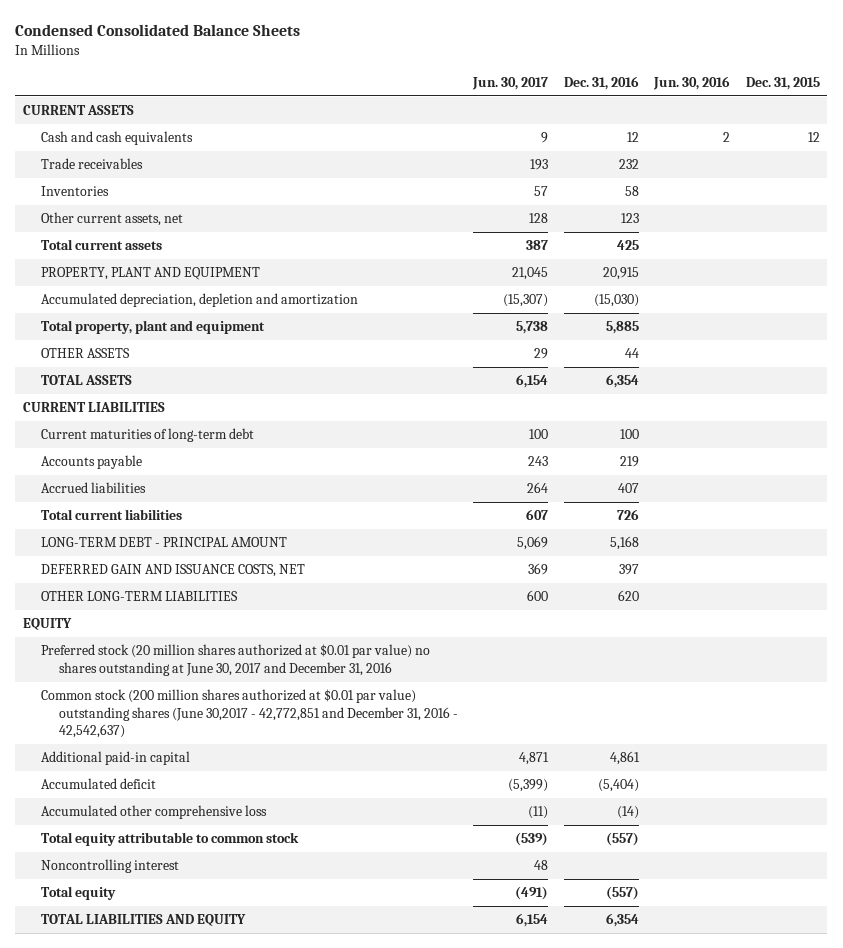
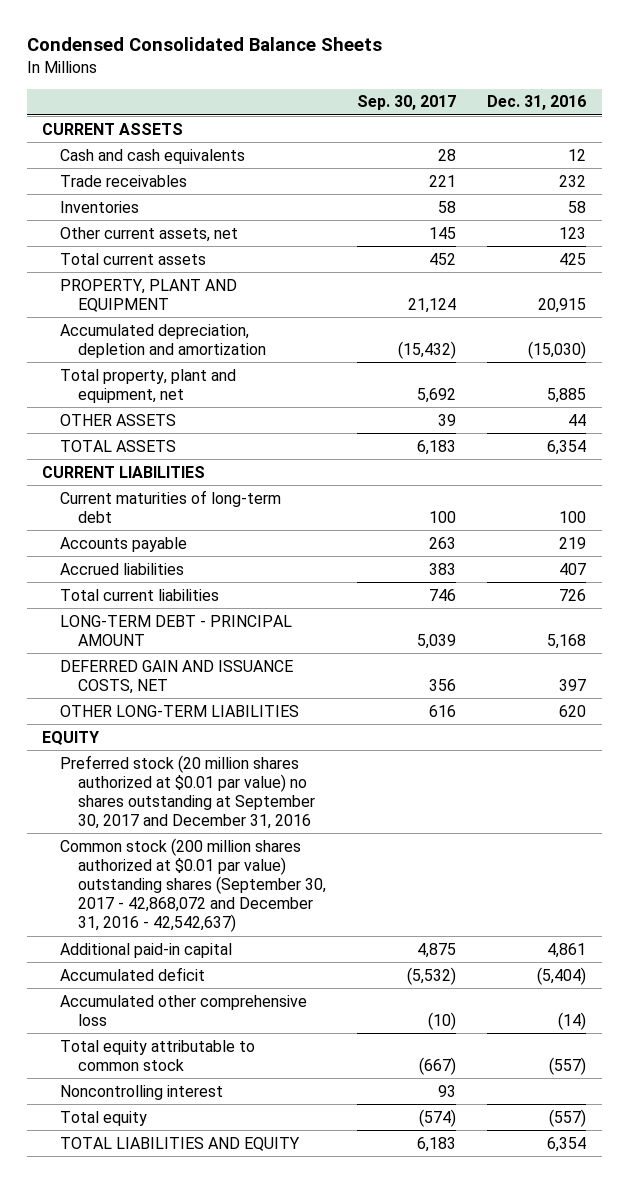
[472,76,549,90] Jun. 30, 2017 -> none
[653,75,731,90] Jun. 30, 2016 -> none
[745,76,820,90] Dec. 31, 2015 -> none
none -> [357,95,457,111] Sep. 30, 2017
[40,320,265,335] Total property, plant and equipment -> [60,368,237,403] Total property, plant and equipment, net
[40,644,430,676] Preferred stock (20 million shares authorized at $0.01 par value) no shares outstanding at June 30, 2017 and December 31, 2016 -> [60,754,316,830] Preferred stock (20 million shares authorized at $0.01 par value) no shares outstanding at September 30, 2017 and December 31, 2016
[40,689,458,738] Common stock (200 million shares authorized at $0.01 par value) outstanding shares (June 30,2017 - 42,772,851 and December 31, 2016 - 42,542,637) -> [60,837,327,933] Common stock (200 million shares authorized at $0.01 par value) outstanding shares (September 30, 2017 - 42,868,072 and December 31, 2016 - 42,542,637)

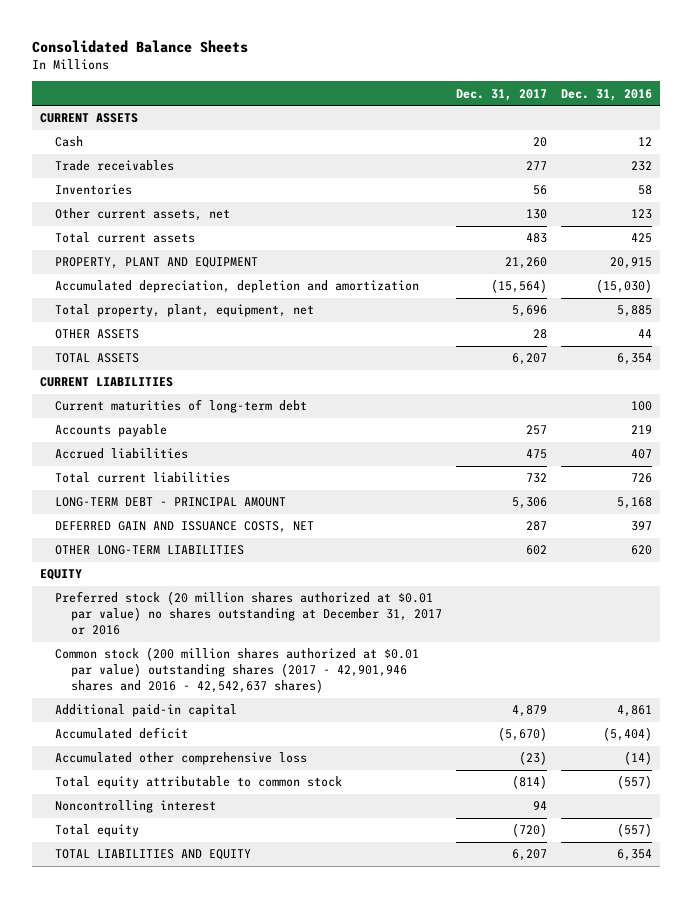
[26,37,382,52] Condensed Consolidated Balance Sheets -> [32,39,249,53] Consolidated Balance Sheets
[357,95,457,111] Sep. 30, 2017 -> none
none -> [456,88,548,101] Dec. 31, 2017
[60,148,246,164] Cash and cash equivalents -> none
none -> [55,136,84,148] Cash
[60,368,237,403] Total property, plant and equipment, net -> [55,304,315,318] Total property, plant, equipment, net
[60,754,316,830] Preferred stock (20 million shares authorized at $0.01 par value) no shares outstanding at September 30, 2017 and December 31, 2016 -> [55,591,442,636] Preferred stock (20 million shares authorized at $0.01 par value) no shares outstanding at December 31, 2017 or 2016
[60,837,327,933] Common stock (200 million shares authorized at $0.01 par value) outstanding shares (September 30, 2017 - 42,868,072 and December 31, 2016 - 42,542,637) -> [55,647,420,694] Common stock (200 million shares authorized at $0.01 par value) outstanding shares (2017 - 42,901,946 shares and 2016 - 42,542,637 shares)

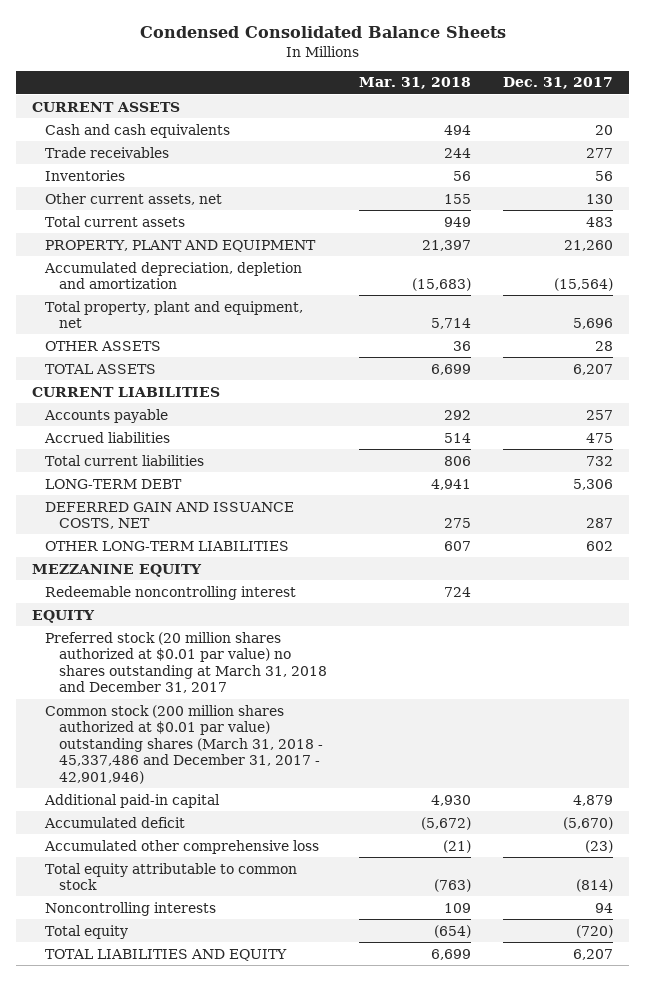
[32,39,249,53] Consolidated Balance Sheets -> [139,25,506,38] Condensed Consolidated Balance Sheets
[561,88,653,101] Dec. 31, 2016 -> none
none -> [358,77,471,90] Mar. 31, 2018
[55,136,84,148] Cash -> none
none -> [45,123,231,138] Cash and cash equivalents
[55,304,315,318] Total property, plant, equipment, net -> [45,300,304,329] Total property, plant and equipment, net
[55,399,308,414] Current maturities of long-term debt -> none
[55,497,287,508] LONG-TERM DEBT - PRINCIPAL AMOUNT -> [45,478,183,489] LONG-TERM DEBT
none -> [31,563,202,577] MEZZANINE EQUITY
none -> [45,585,297,600] Redeemable noncontrolling interest
[55,591,442,636] Preferred stock (20 million shares authorized at $0.01 par value) no shares outstanding at December 31, 2017 or 2016 -> [45,631,327,694] Preferred stock (20 million shares authorized at $0.01 par value) no shares outstanding at March 31, 2018 and December 31, 2017
[55,647,420,694] Common stock (200 million shares authorized at $0.01 par value) outstanding shares (2017 - 42,901,946 shares and 2016 - 42,542,637 shares) -> [45,704,323,784] Common stock (200 million shares authorized at $0.01 par value) outstanding shares (March 31, 2018 - 45,337,486 and December 31, 2017 - 42,901,946)
[55,800,217,814] Noncontrolling interest -> [45,901,217,916] Noncontrolling interests

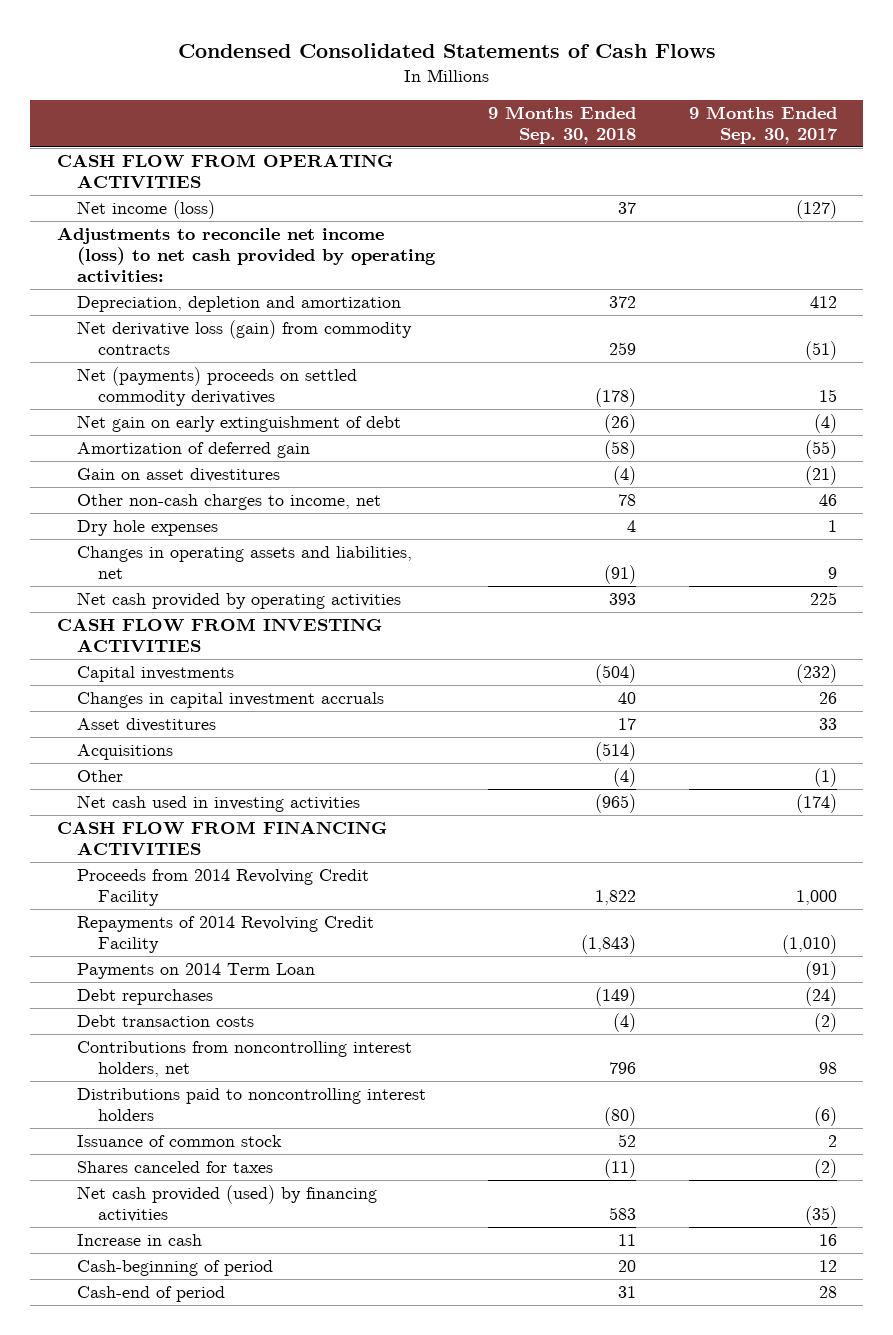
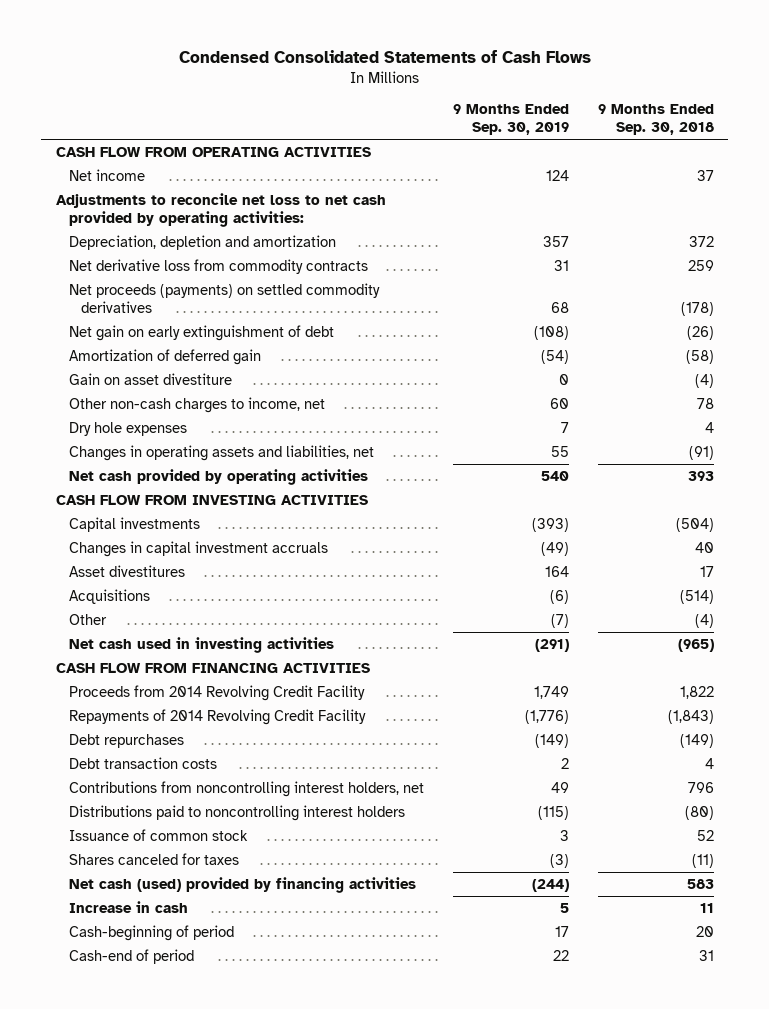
[688,106,838,144] 9 Months Ended Sep. 30, 2017 -> none
none -> [452,103,569,136] 9 Months Ended Sep. 30, 2019
[77,200,216,220] Net income (loss) -> [68,168,145,181] Net income
[56,227,437,283] Adjustments to reconcile net income (loss) to net cash provided by operating activities: -> [55,192,386,228] Adjustments to reconcile net loss to net cash provided by operating activities:
[77,320,413,355] Net derivative loss (gain) from commodity contracts -> [68,258,368,274] Net derivative loss from commodity contracts
[77,367,358,406] Net (payments) proceeds on settled commodity derivatives -> [68,282,380,314] Net proceeds (payments) on settled commodity derivatives
[77,468,281,483] Gain on asset divestitures -> [68,372,232,385] Gain on asset divestiture
[77,963,316,980] Payments on 2014 Term Loan -> none
[612,1013,636,1033] (4) -> [704,757,714,769] 4
[77,1185,378,1222] Net cash provided (used) by financing activities -> [68,876,416,893] Net cash (used) provided by financing activities

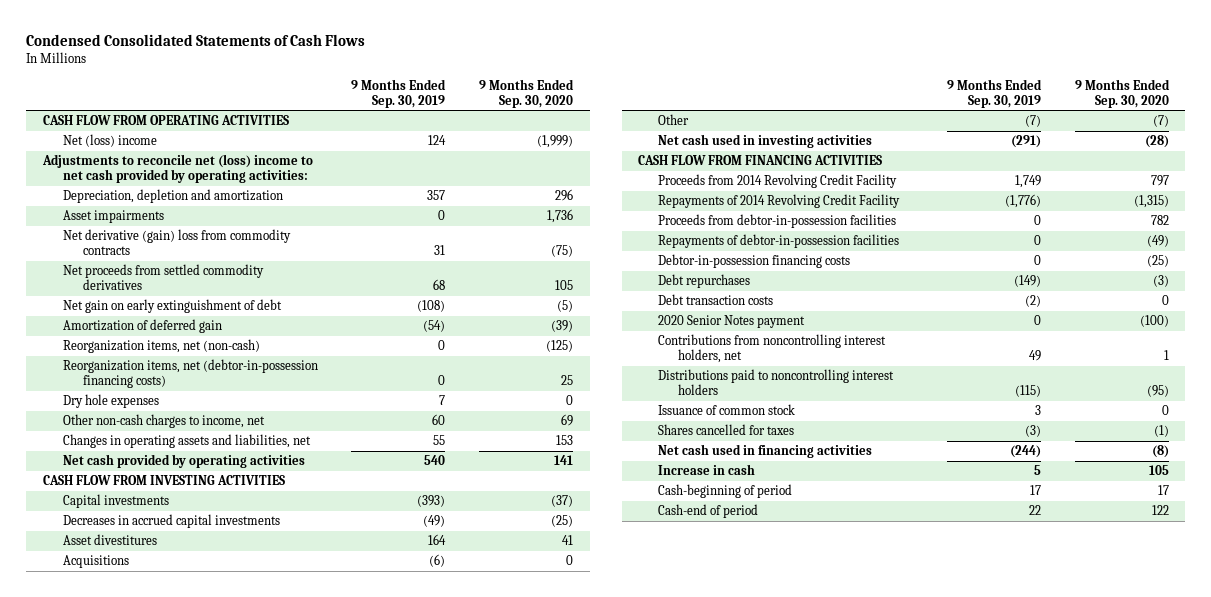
[597,103,714,136] 9 Months Ended Sep. 30, 2018 -> none
none -> [478,78,574,109] 9 Months Ended Sep. 30, 2020
[68,168,145,181] Net income -> [62,134,157,148] Net (loss) income
[55,192,386,228] Adjustments to reconcile net loss to net cash provided by operating activities: -> [41,154,313,184] Adjustments to reconcile net (loss) income to net cash provided by operating activities:
none -> [62,210,164,224] Asset impairments
[68,258,368,274] Net derivative loss from commodity contracts -> [62,229,291,256] Net derivative (gain) loss from commodity contracts
[68,282,380,314] Net proceeds (payments) on settled commodity derivatives -> [62,264,264,291] Net proceeds from settled commodity derivatives
[68,372,232,385] Gain on asset divestiture -> none
none -> [62,339,260,354] Reorganization items, net (non-cash)
none -> [62,359,318,389] Reorganization items, net (debtor-in-possession financing costs)
[68,396,325,413] Other non-cash charges to income, net -> [62,414,265,429] Other non-cash charges to income, net
[68,540,328,557] Changes in capital investment accruals -> [62,514,280,529] Decreases in accrued capital investments
none -> [658,214,897,229] Proceeds from debtor-in-possession facilities
none -> [658,234,900,249] Repayments of debtor-in-possession facilities
none -> [658,254,851,269] Debtor-in-possession financing costs
[560,757,569,769] 2 -> [1025,295,1042,308] (2)
none -> [658,315,806,329] 2020 Senior Notes payment
[68,852,239,865] Shares canceled for taxes -> [658,424,795,436] Shares cancelled for taxes
[68,876,416,893] Net cash (used) provided by financing activities -> [658,444,873,459] Net cash used in financing activities

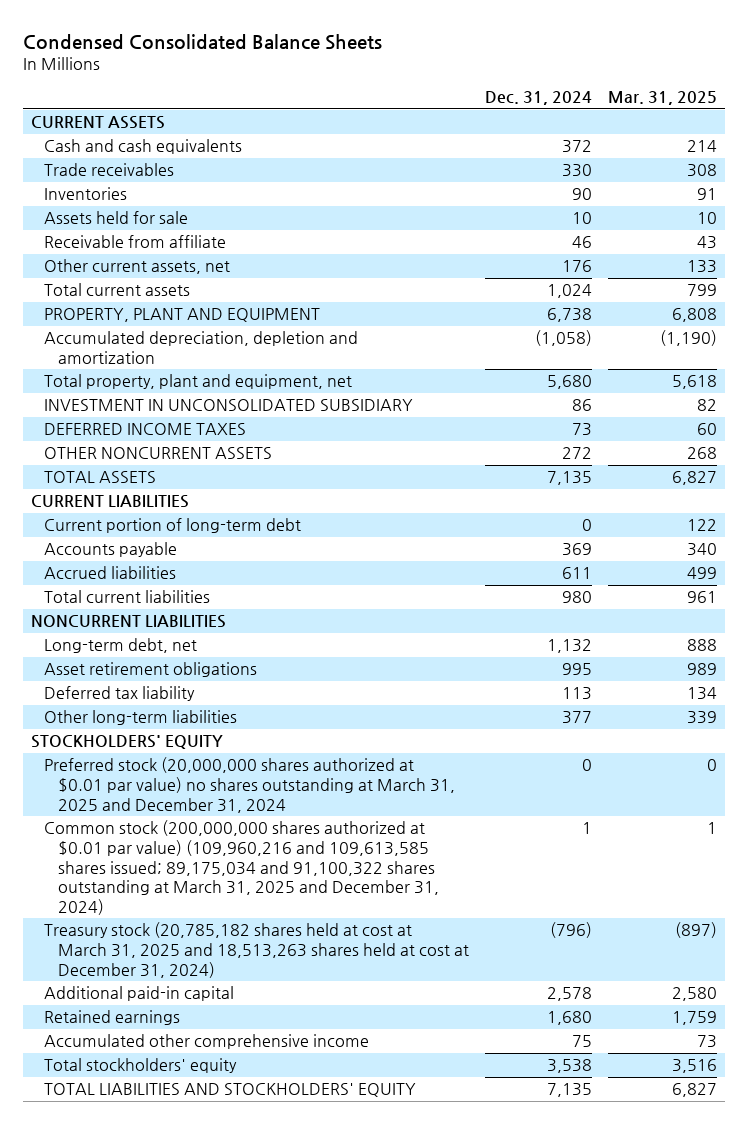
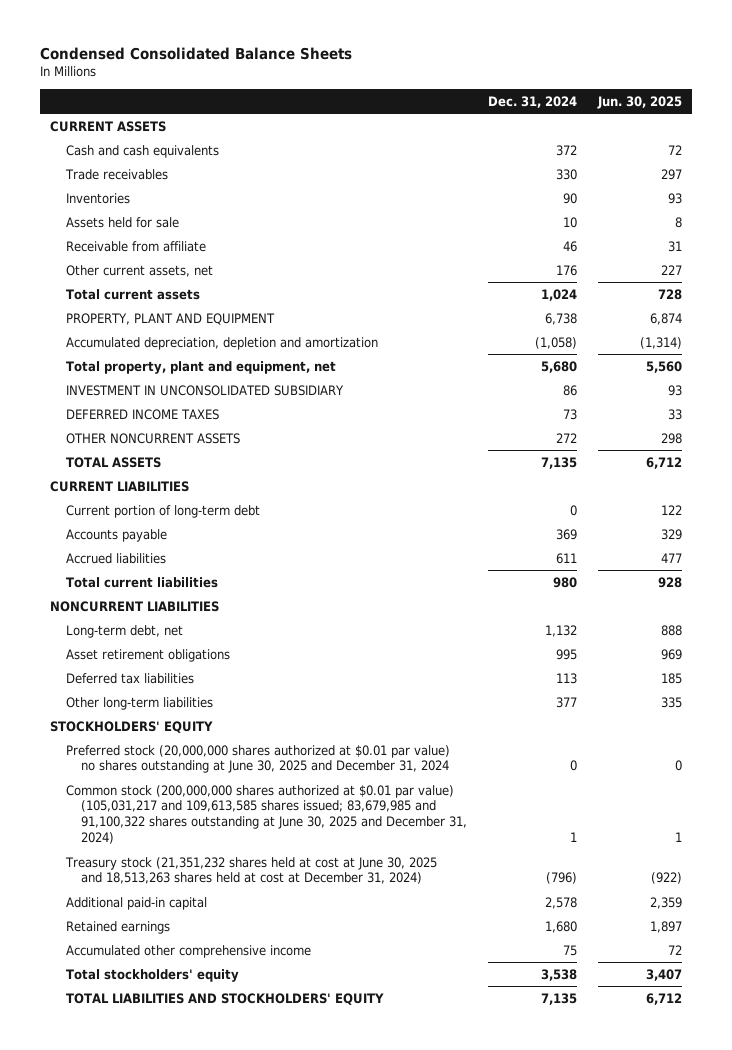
[608,91,718,106] Mar. 31, 2025 -> none
none -> [596,95,682,109] Jun. 30, 2025
[44,686,196,702] Deferred tax liability -> [65,672,194,684] Deferred tax liabilities
[44,757,455,813] Preferred stock (20,000,000 shares authorized at $0.01 par value) no shares outstanding at March 31, 2025 and December 31, 2024 -> [65,744,450,774] Preferred stock (20,000,000 shares authorized at $0.01 par value) no shares outstanding at June 30, 2025 and December 31, 2024
[44,820,439,915] Common stock (200,000,000 shares authorized at $0.01 par value) (109,960,216 and 109,613,585 shares issued; 89,175,034 and 91,100,322 shares outstanding at March 31, 2025 and December 31, 2024) -> [65,784,468,845] Common stock (200,000,000 shares authorized at $0.01 par value) (105,031,217 and 109,613,585 shares issued; 83,679,985 and 91,100,322 shares outstanding at June 30, 2025 and December 31, 2024)
[44,922,469,978] Treasury stock (20,785,182 shares held at cost at March 31, 2025 and 18,513,263 shares held at cost at December 31, 2024) -> [64,856,437,885] Treasury stock (21,351,232 shares held at cost at June 30, 2025 and 18,513,263 shares held at cost at December 31, 2024)

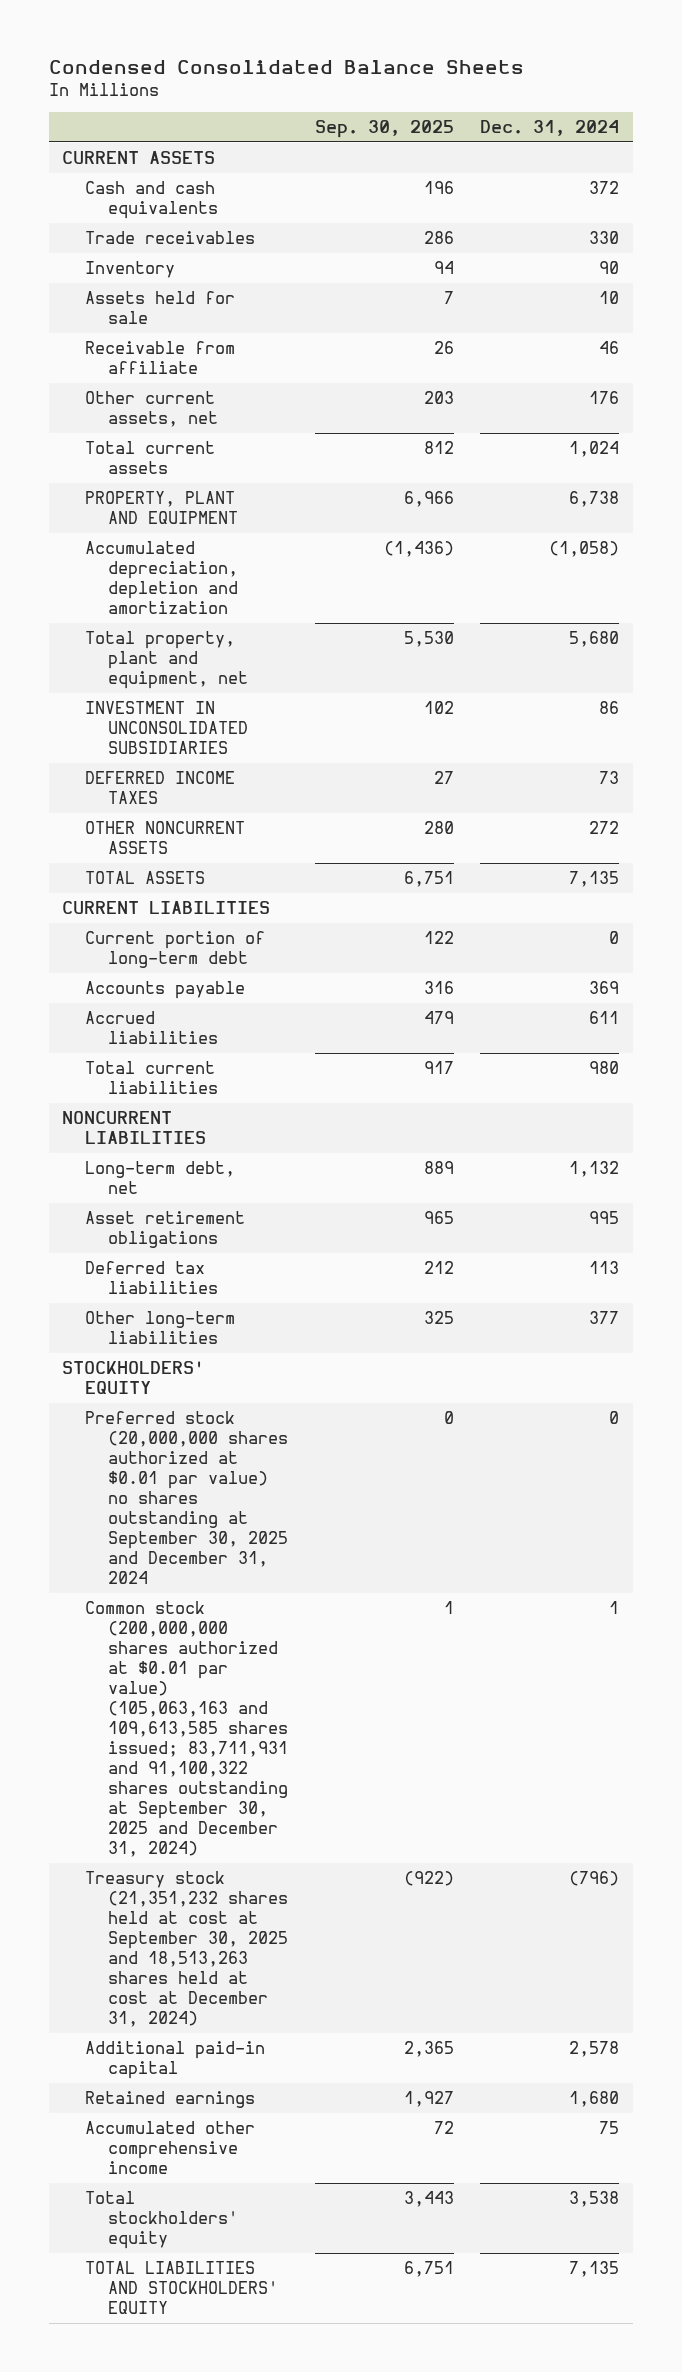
[596,95,682,109] Jun. 30, 2025 -> none
none -> [314,120,454,139] Sep. 30, 2025
[65,192,130,204] Inventories -> [85,260,176,278] Inventory
[65,384,344,396] INVESTMENT IN UNCONSOLIDATED SUBSIDIARY -> [85,700,249,755] INVESTMENT IN UNCONSOLIDATED SUBSIDIARIES
[65,744,450,774] Preferred stock (20,000,000 shares authorized at $0.01 par value) no shares outstanding at June 30, 2025 and December 31, 2024 -> [85,1410,289,1585] Preferred stock (20,000,000 shares authorized at $0.01 par value) no shares outstanding at September 30, 2025 and December 31, 2024
[65,784,468,845] Common stock (200,000,000 shares authorized at $0.01 par value) (105,031,217 and 109,613,585 shares issued; 83,679,985 and 91,100,322 shares outstanding at June 30, 2025 and December 31, 2024) -> [85,1600,289,1858] Common stock (200,000,000 shares authorized at $0.01 par value) (105,063,163 and 109,613,585 shares issued; 83,711,931 and 91,100,322 shares outstanding at September 30, 2025 and December 31, 2024)
[64,856,437,885] Treasury stock (21,351,232 shares held at cost at June 30, 2025 and 18,513,263 shares held at cost at December 31, 2024) -> [85,1870,289,2028] Treasury stock (21,351,232 shares held at cost at September 30, 2025 and 18,513,263 shares held at cost at December 31, 2024)

